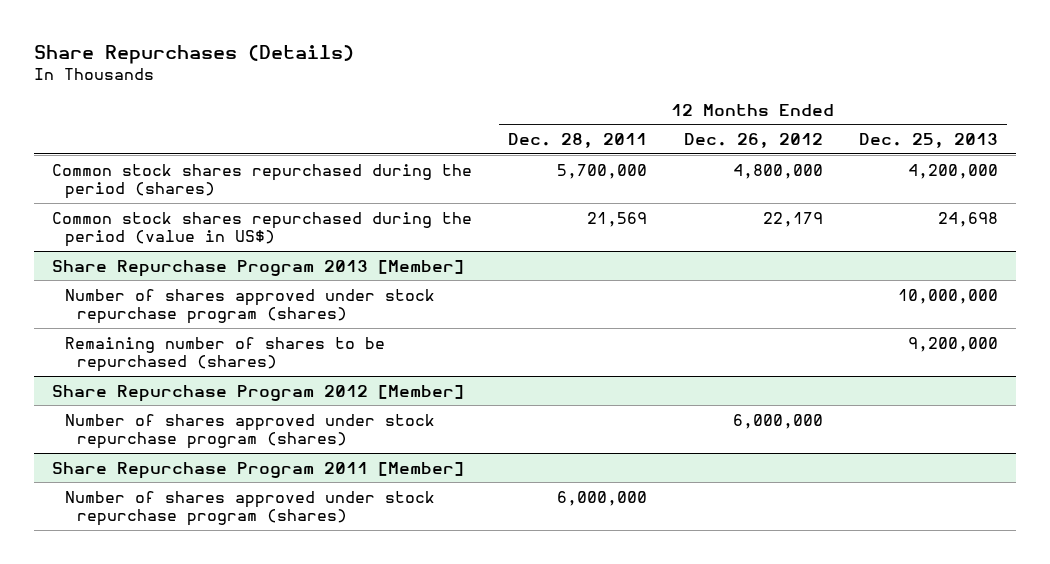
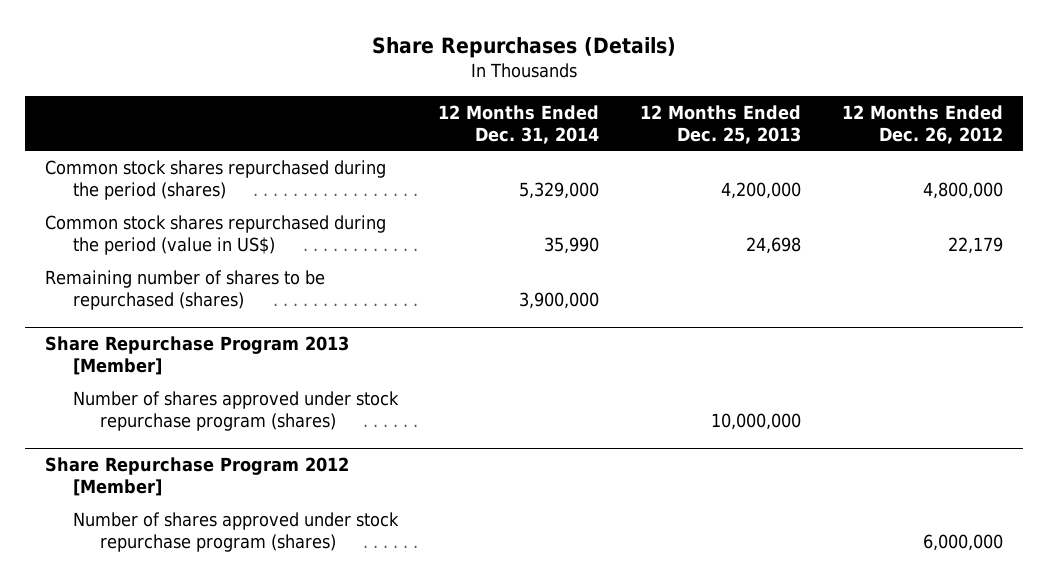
[508,133,648,149] Dec. 28, 2011 -> none
none -> [438,104,600,144] 12 Months Ended Dec. 31, 2014
none -> [45,269,326,310] Remaining number of shares to be repurchased (shares)
[64,336,385,372] Remaining number of shares to be repurchased (shares) -> none
[52,461,465,479] Share Repurchase Program 2011 [Member] -> none
[64,490,435,526] Number of shares approved under stock repurchase program (shares) -> none

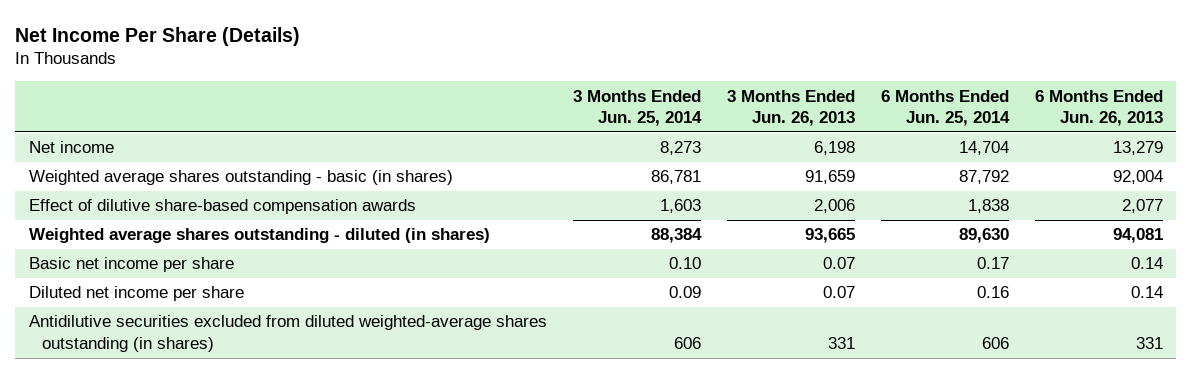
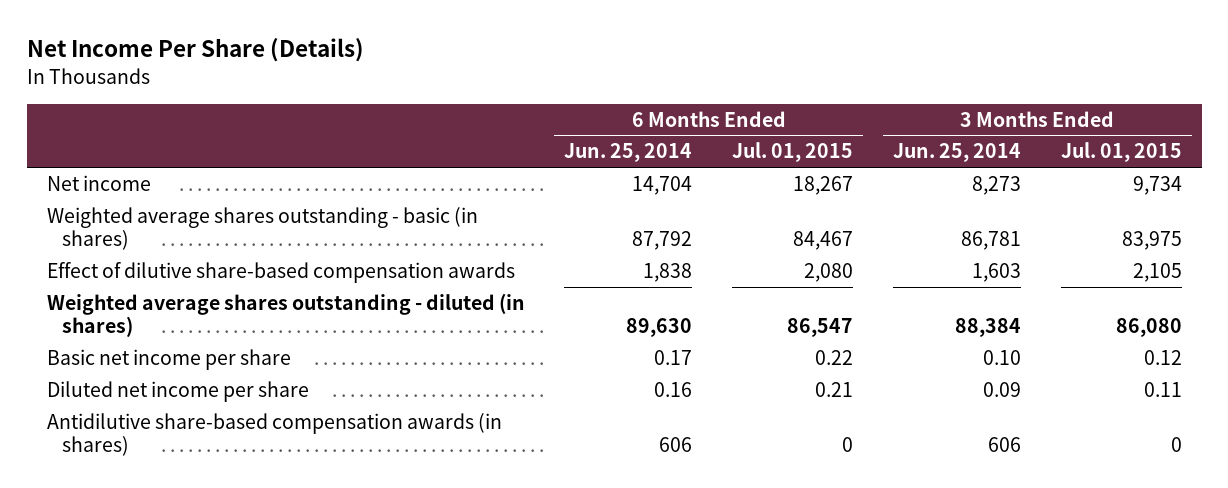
[726,89,855,127] 3 Months Ended Jun. 26, 2013 -> none
[1035,89,1164,127] 6 Months Ended Jun. 26, 2013 -> none
none -> [732,142,854,163] Jul. 01, 2015
none -> [1060,142,1182,163] Jul. 01, 2015
[28,315,547,352] Antidilutive securities excluded from diluted weighted-average shares outstanding (in shares) -> [46,413,502,457] Antidilutive share-based compensation awards (in shares)

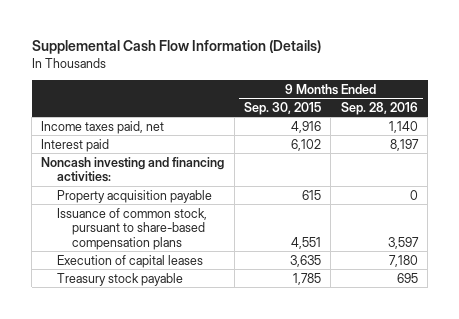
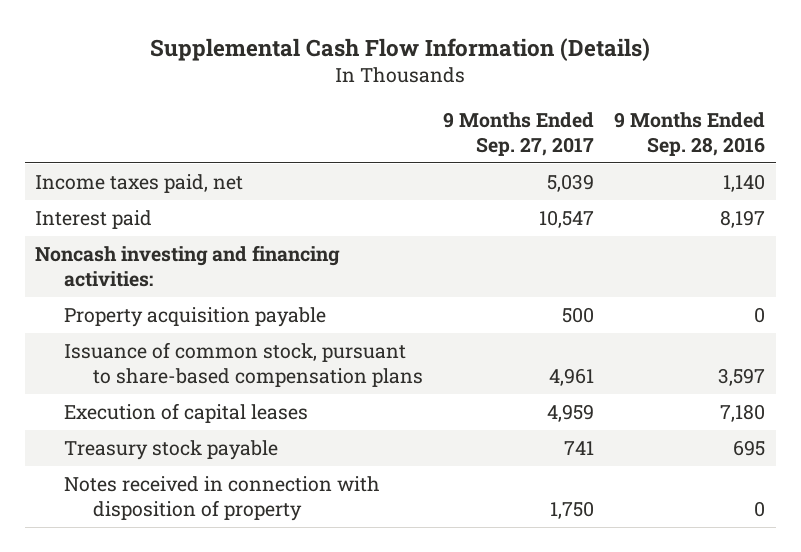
[244,101,322,115] Sep. 30, 2015 -> none
none -> [443,111,595,156] 9 Months Ended Sep. 27, 2017
none -> [64,476,381,522] Notes received in connection with disposition of property

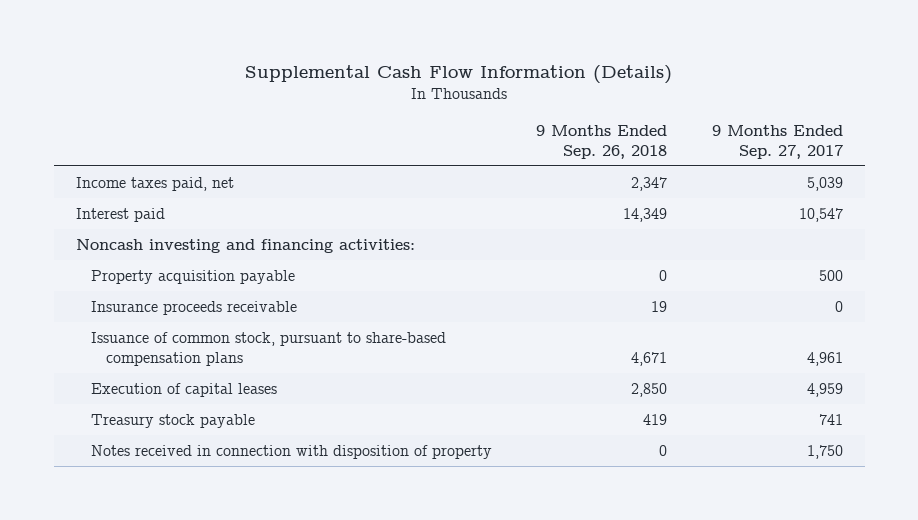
[614,111,766,156] 9 Months Ended Sep. 28, 2016 -> none
none -> [536,124,668,159] 9 Months Ended Sep. 26, 2018
none -> [90,300,297,315] Insurance proceeds receivable

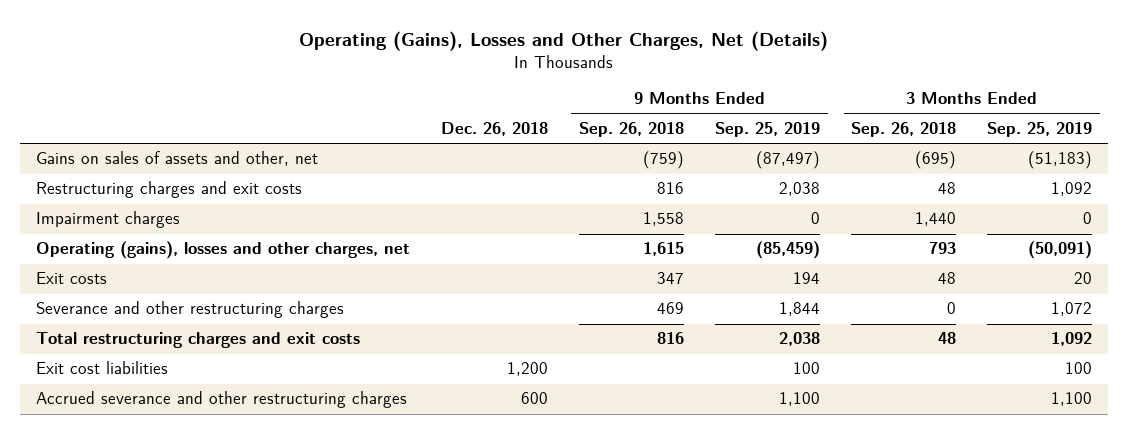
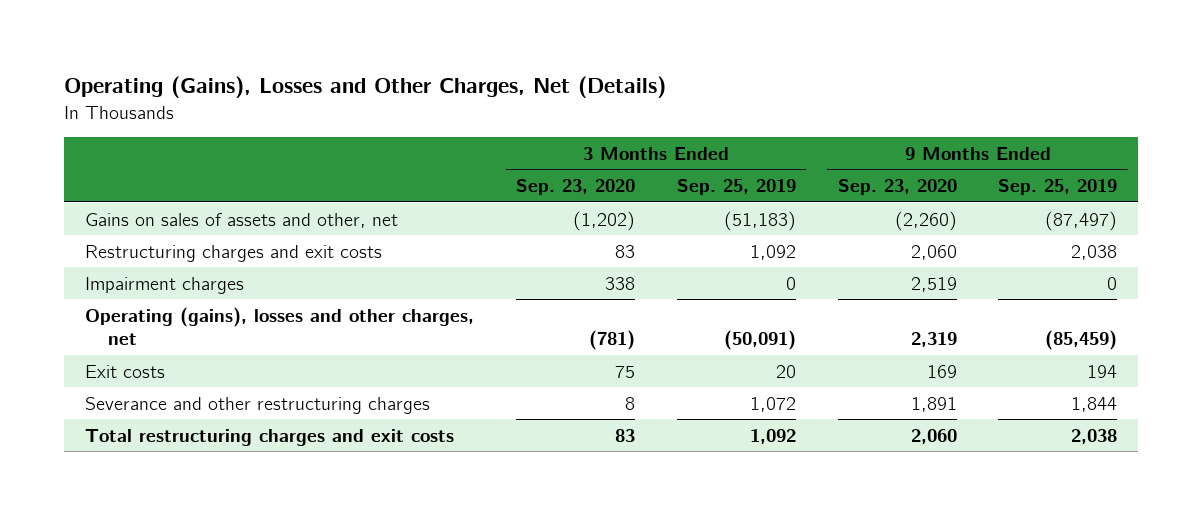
[440,122,548,137] Dec. 26, 2018 -> none
[579,122,685,138] Sep. 26, 2018 -> none
[851,122,957,138] Sep. 26, 2018 -> none
none -> [515,179,635,196] Sep. 23, 2020
none -> [837,179,957,196] Sep. 23, 2020
[35,361,168,375] Exit cost liabilities -> none
[35,391,407,409] Accrued severance and other restructuring charges -> none

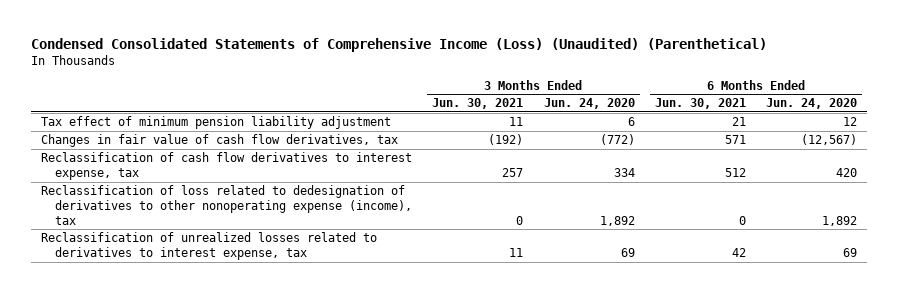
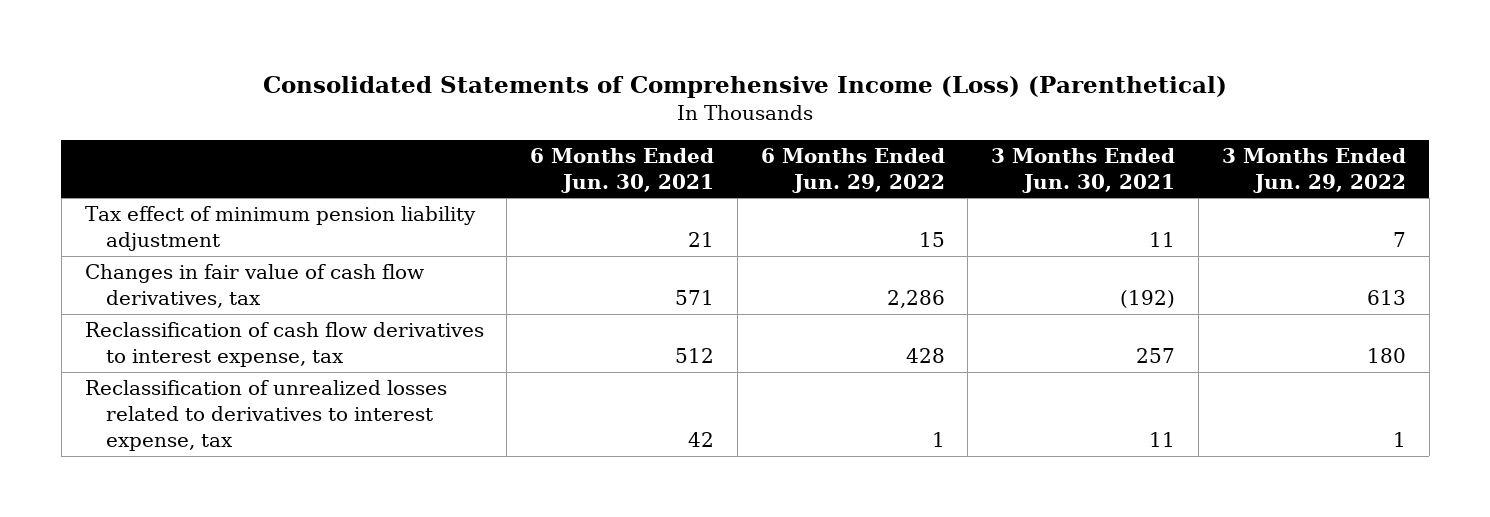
[30,37,767,52] Condensed Consolidated Statements of Comprehensive Income (Loss) (Unaudited) (Parenthetical) -> [263,75,1228,98] Consolidated Statements of Comprehensive Income (Loss) (Parenthetical)
[543,98,635,110] Jun. 24, 2020 -> none
[766,98,858,110] Jun. 24, 2020 -> none
none -> [760,147,945,194] 6 Months Ended Jun. 29, 2022
none -> [1221,147,1406,194] 3 Months Ended Jun. 29, 2022
[40,185,412,225] Reclassification of loss related to dedesignation of derivatives to other nonoperating expense (income), tax -> none

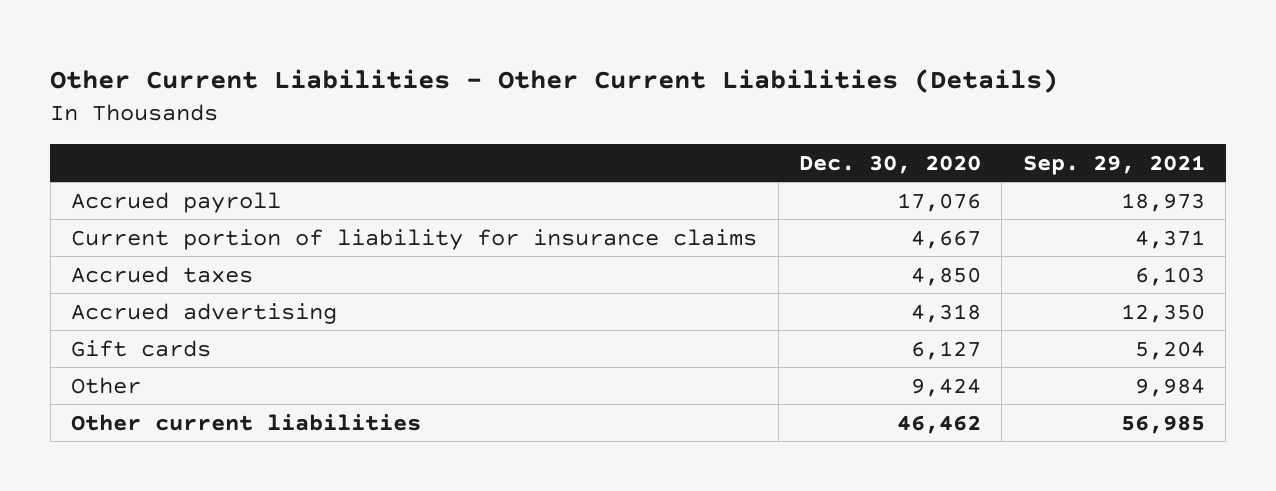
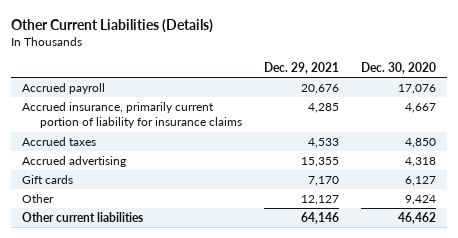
[50,68,1059,93] Other Current Liabilities - Other Current Liabilities (Details) -> [11,18,214,33] Other Current Liabilities (Details)
[1022,154,1205,175] Sep. 29, 2021 -> none
none -> [263,62,339,75] Dec. 29, 2021
[71,228,758,250] Current portion of liability for insurance claims -> [22,102,242,129] Accrued insurance, primarily current portion of liability for insurance claims

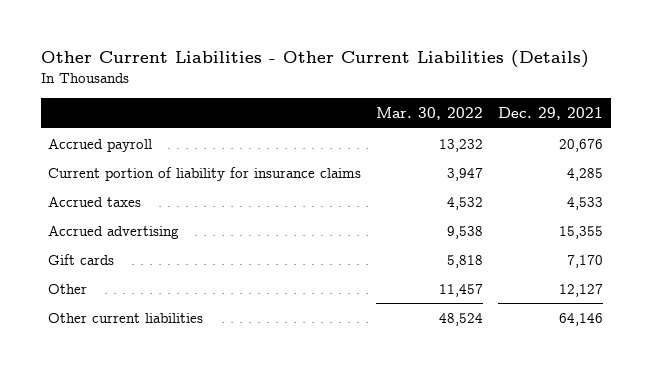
[11,18,214,33] Other Current Liabilities (Details) -> [40,50,589,69] Other Current Liabilities - Other Current Liabilities (Details)
[360,62,436,75] Dec. 30, 2020 -> none
none -> [376,106,484,120] Mar. 30, 2022
[22,102,242,129] Accrued insurance, primarily current portion of liability for insurance claims -> [48,166,362,181] Current portion of liability for insurance claims

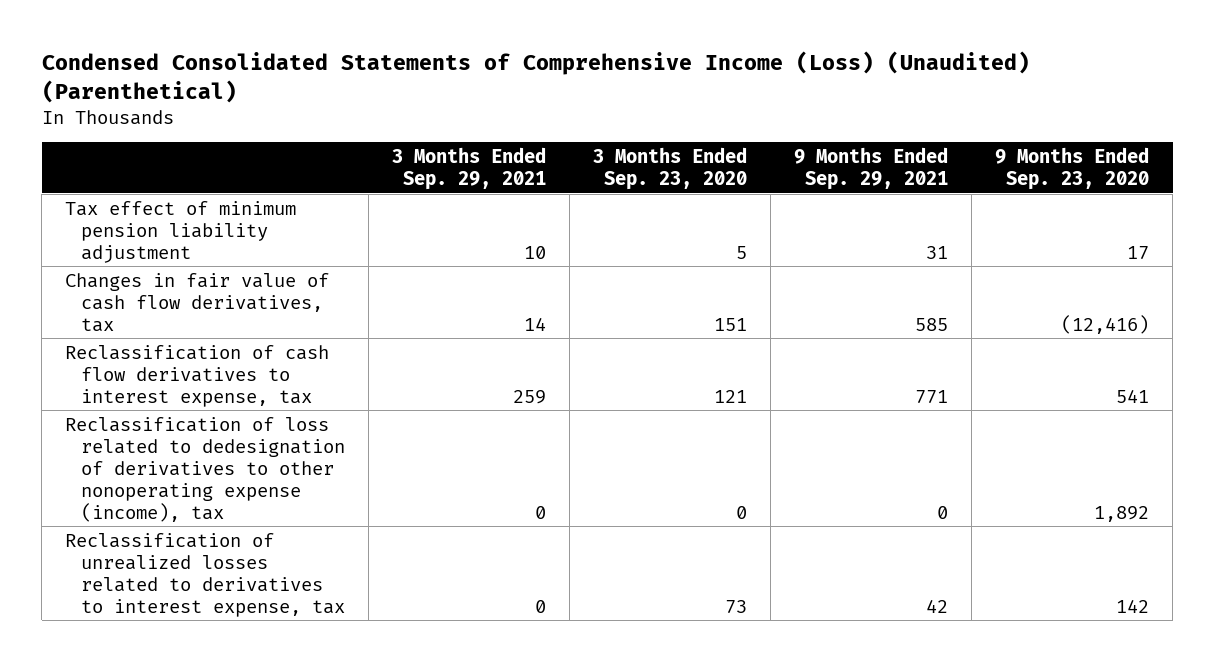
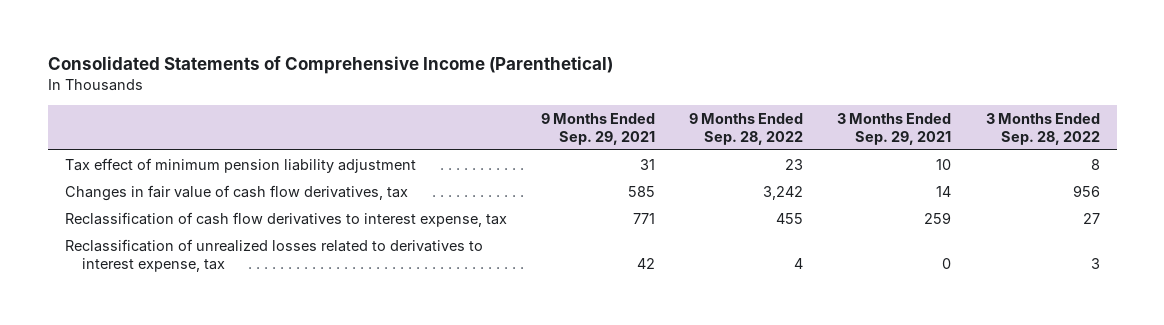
[41,51,1030,104] Condensed Consolidated Statements of Comprehensive Income (Loss) (Unaudited) (Parenthetical) -> [47,56,613,75] Consolidated Statements of Comprehensive Income (Parenthetical)
[592,146,747,190] 3 Months Ended Sep. 23, 2020 -> none
[995,146,1150,190] 9 Months Ended Sep. 23, 2020 -> none
none -> [689,112,804,145] 9 Months Ended Sep. 28, 2022
none -> [985,112,1100,145] 3 Months Ended Sep. 28, 2022
[65,416,345,522] Reclassification of loss related to dedesignation of derivatives to other nonoperating expense (income), tax -> none

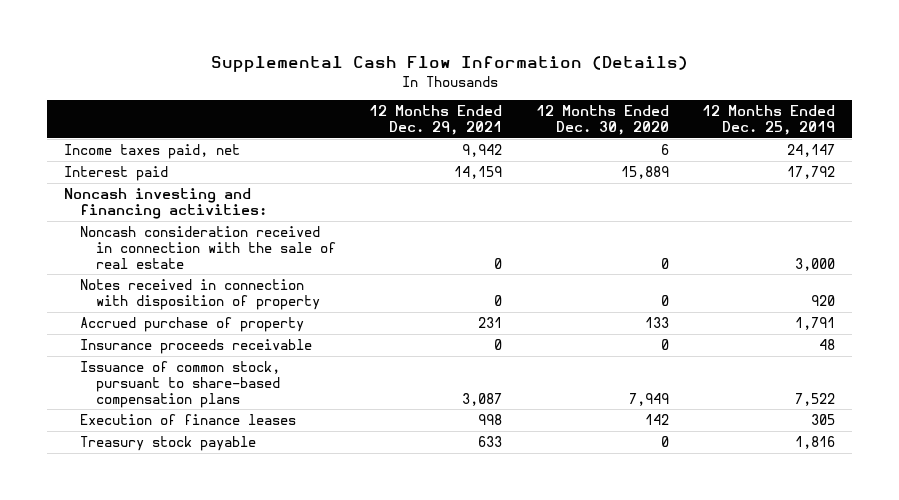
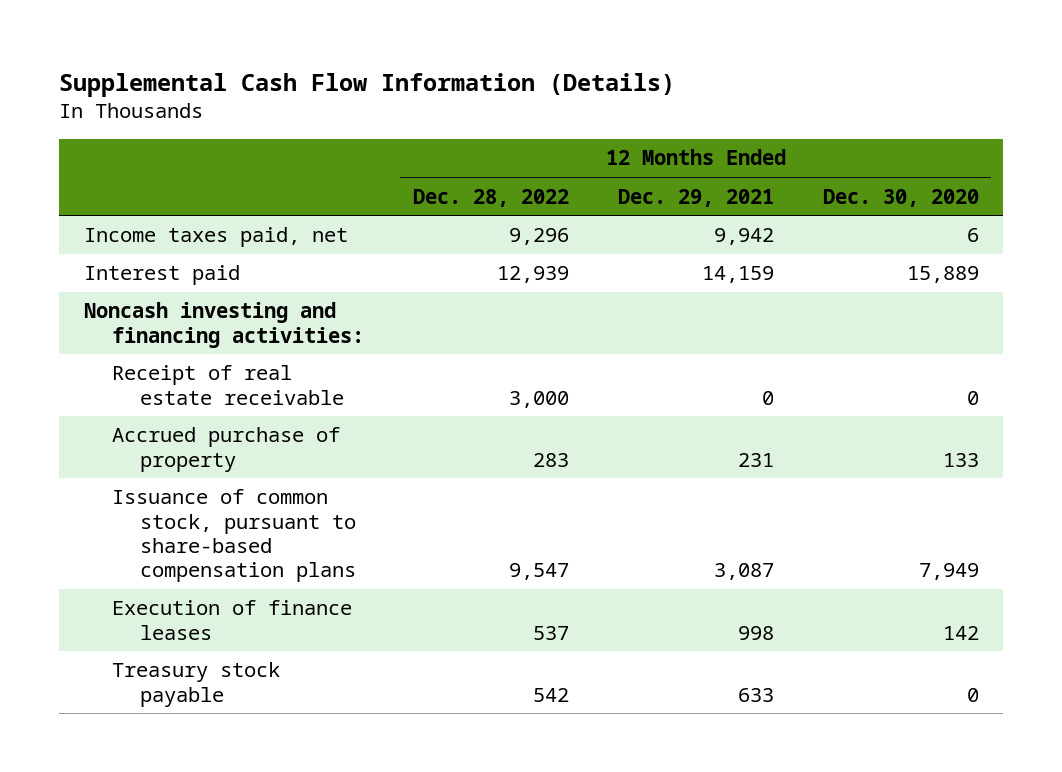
[702,105,836,136] 12 Months Ended Dec. 25, 2019 -> none
none -> [412,188,569,207] Dec. 28, 2022
[79,279,320,310] Notes received in connection with disposition of property -> none
[79,226,336,269] Noncash consideration received in connection with the sale of real estate -> [111,365,344,405] Receipt of real estate receivable
[79,339,312,355] Insurance proceeds receivable -> none

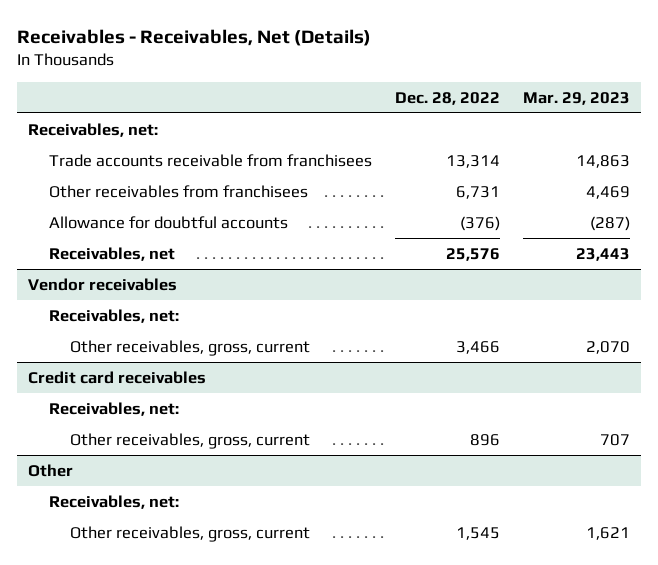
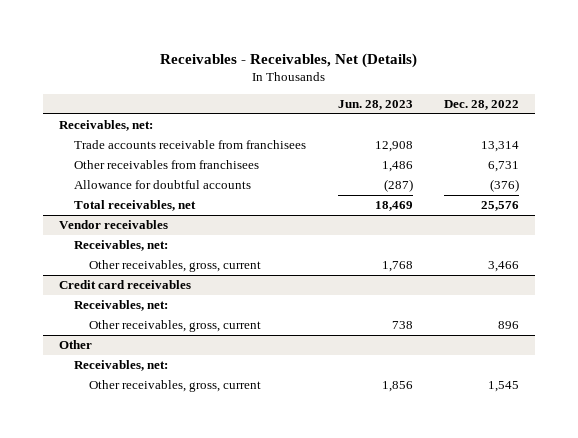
[522,91,630,105] Mar. 29, 2023 -> none
none -> [337,99,413,110] Jun. 28, 2023
[49,246,176,261] Receivables, net -> [74,199,197,211] Total receivables, net

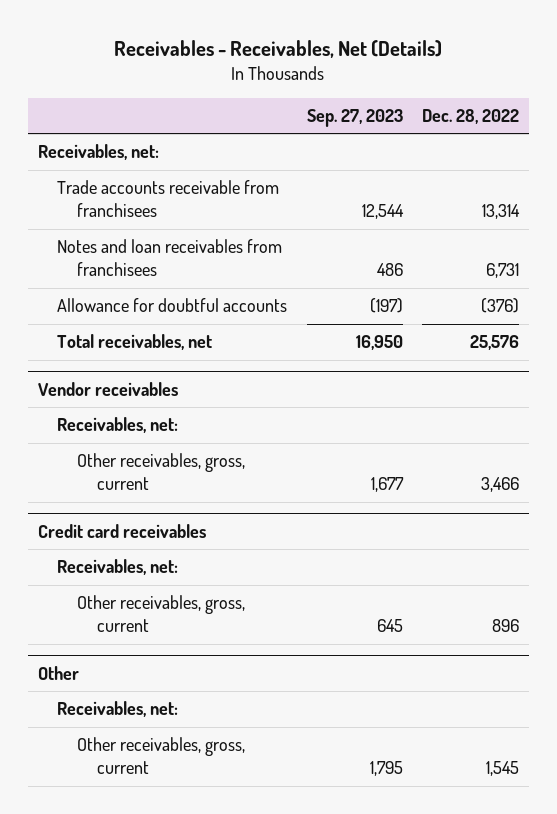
[337,99,413,110] Jun. 28, 2023 -> none
none -> [306,108,403,127] Sep. 27, 2023
[74,159,260,169] Other receivables from franchisees -> [57,239,283,277] Notes and loan receivables from franchisees

